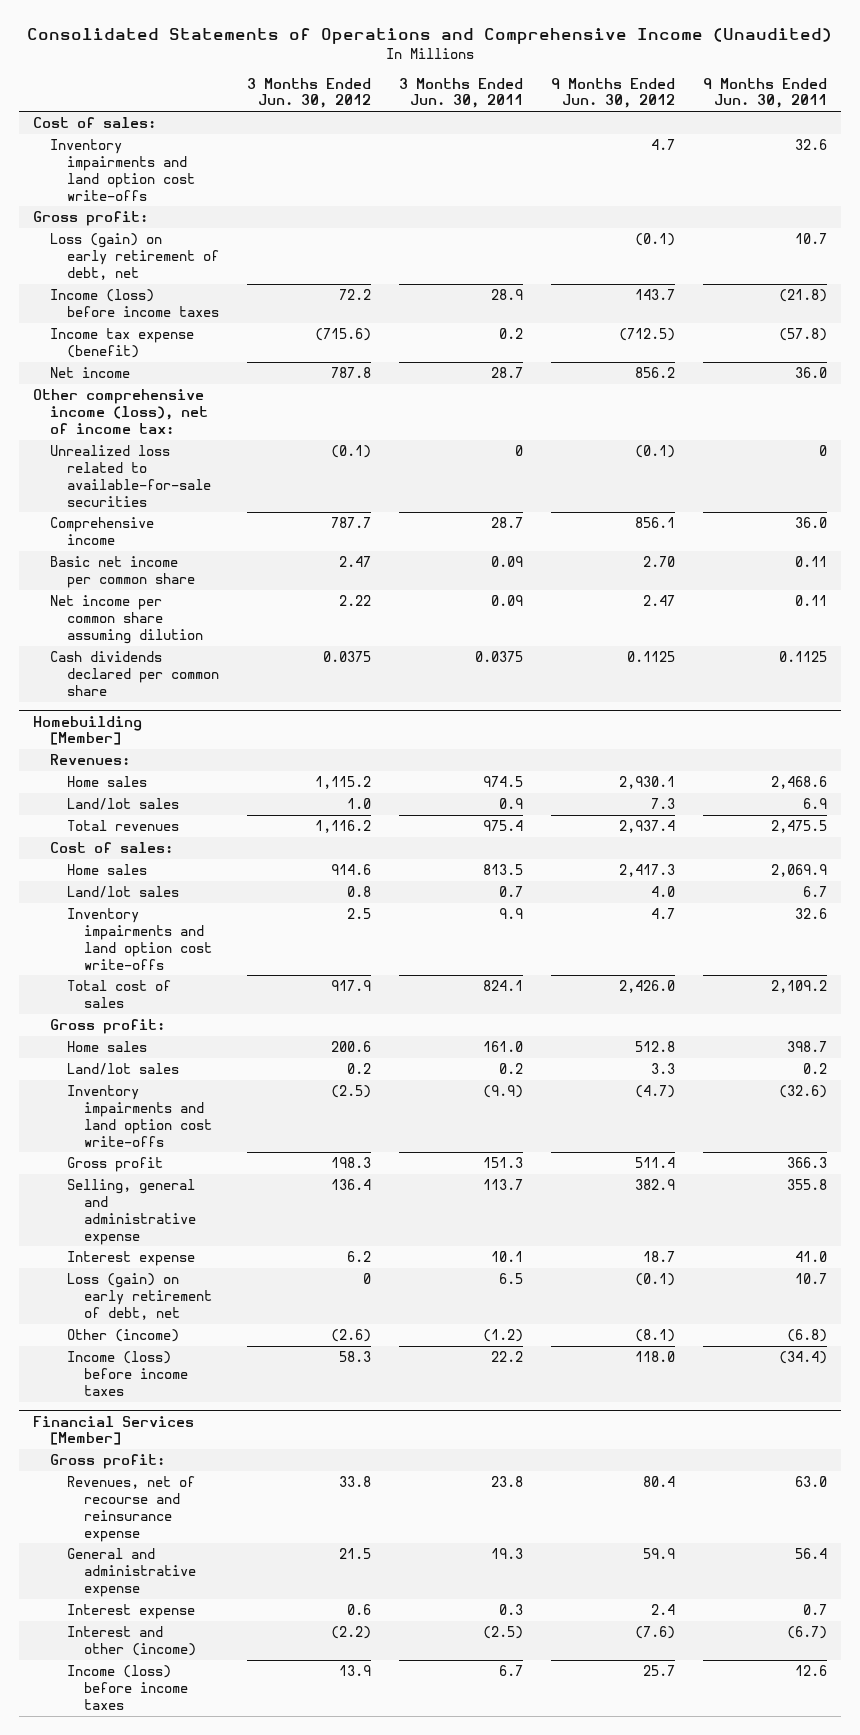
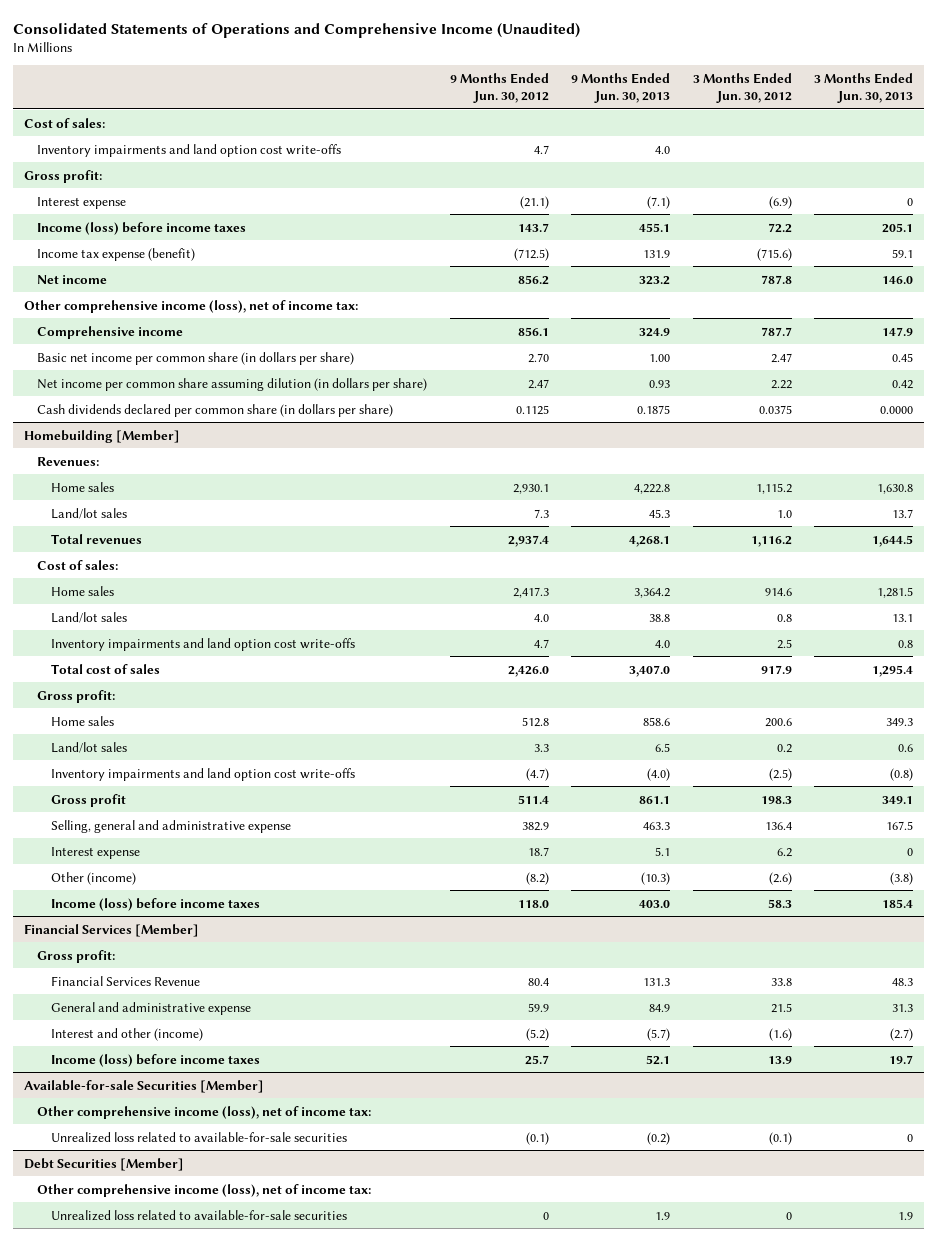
[398,77,523,109] 3 Months Ended Jun. 30, 2011 -> none
[702,77,827,109] 9 Months Ended Jun. 30, 2011 -> none
none -> [571,72,671,104] 9 Months Ended Jun. 30, 2013
none -> [814,72,914,104] 3 Months Ended Jun. 30, 2013
[50,233,220,280] Loss (gain) on early retirement of debt, net -> none
none -> [37,196,127,209] Interest expense
[50,445,212,507] Unrealized loss related to available-for-sale securities -> none
[50,556,196,588] Basic net income per common share -> [37,351,355,365] Basic net income per common share (in dollars per share)
[50,595,204,644] Net income per common share assuming dilution -> [37,377,428,391] Net income per common share assuming dilution (in dollars per share)
[50,651,220,696] Cash dividends declared per common share -> [37,403,394,417] Cash dividends declared per common share (in dollars per share)
[67,1273,213,1320] Loss (gain) on early retirement of debt, net -> none
[634,1329,675,1343] (8.1) -> [525,871,549,885] (8.2)
[67,1476,196,1542] Revenues, net of recourse and reinsurance expense -> [50,975,200,986] Financial Services Revenue
[67,1604,196,1620] Interest expense -> none
[331,1626,372,1640] (2.2) -> [768,1027,792,1041] (1.6)
[634,1626,675,1640] (7.6) -> [525,1027,549,1041] (5.2)
none -> [24,1079,265,1093] Available-for-sale Securities [Member]
none -> [37,1105,372,1119] Other comprehensive income (loss), net of income tax:
none -> [50,1131,347,1143] Unrealized loss related to available-for-sale securities
none -> [24,1157,185,1171] Debt Securities [Member]
none -> [37,1183,372,1197] Other comprehensive income (loss), net of income tax:
none -> [50,1209,347,1221] Unrealized loss related to available-for-sale securities

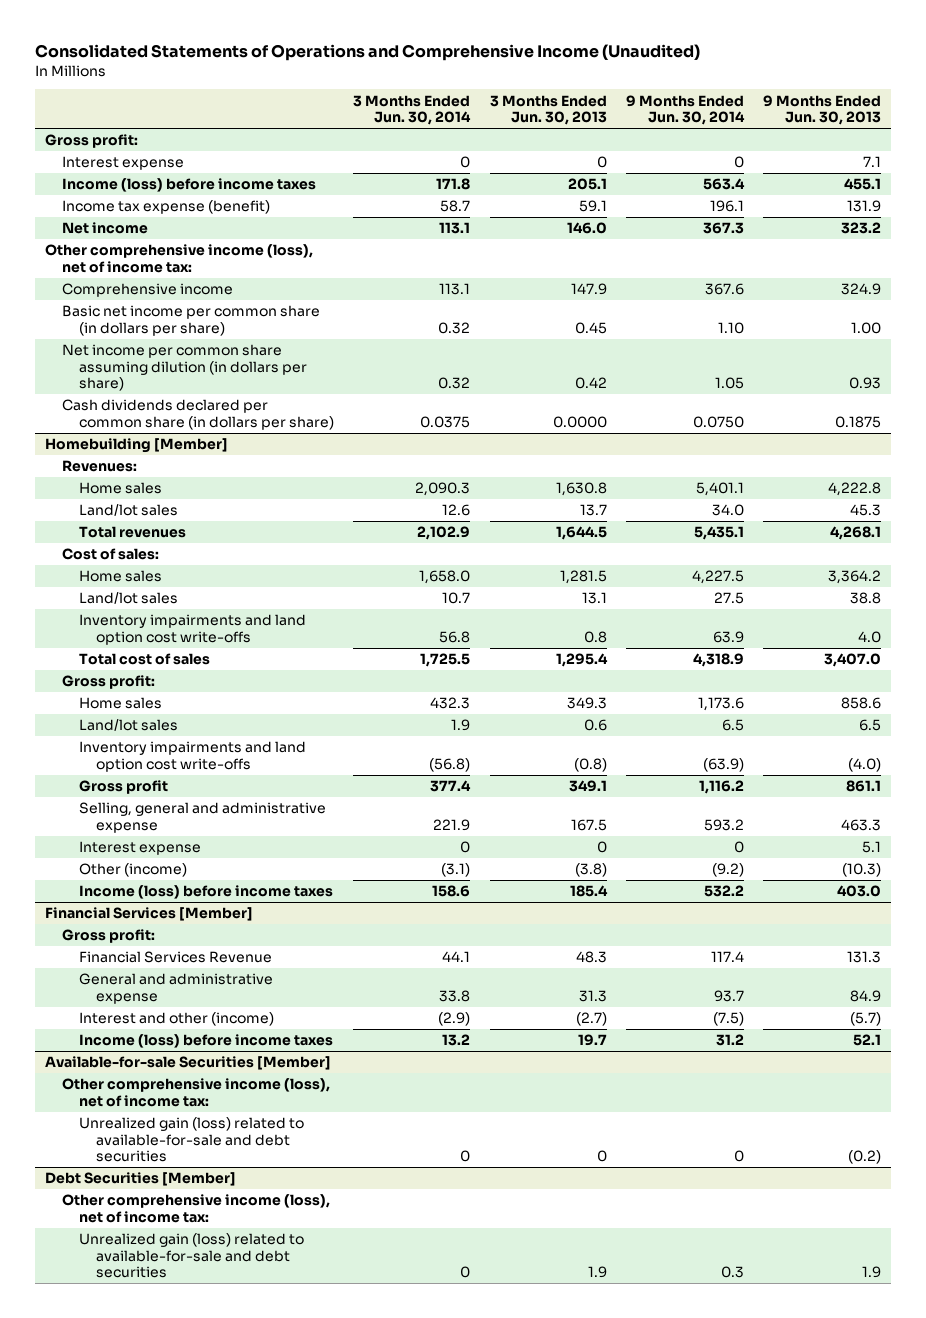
[449,72,549,104] 9 Months Ended Jun. 30, 2012 -> none
[692,72,792,104] 3 Months Ended Jun. 30, 2012 -> none
none -> [353,94,472,126] 3 Months Ended Jun. 30, 2014
none -> [625,94,745,126] 9 Months Ended Jun. 30, 2014
[24,117,106,128] Cost of sales: -> none
[37,143,342,157] Inventory impairments and land option cost write-offs -> none
[647,195,671,209] (7.1) -> [863,156,882,168] 7.1
[50,1131,347,1143] Unrealized loss related to available-for-sale securities -> [79,1117,305,1163] Unrealized gain (loss) related to available-for-sale and debt securities
[50,1209,347,1221] Unrealized loss related to available-for-sale securities -> [79,1233,305,1279] Unrealized gain (loss) related to available-for-sale and debt securities

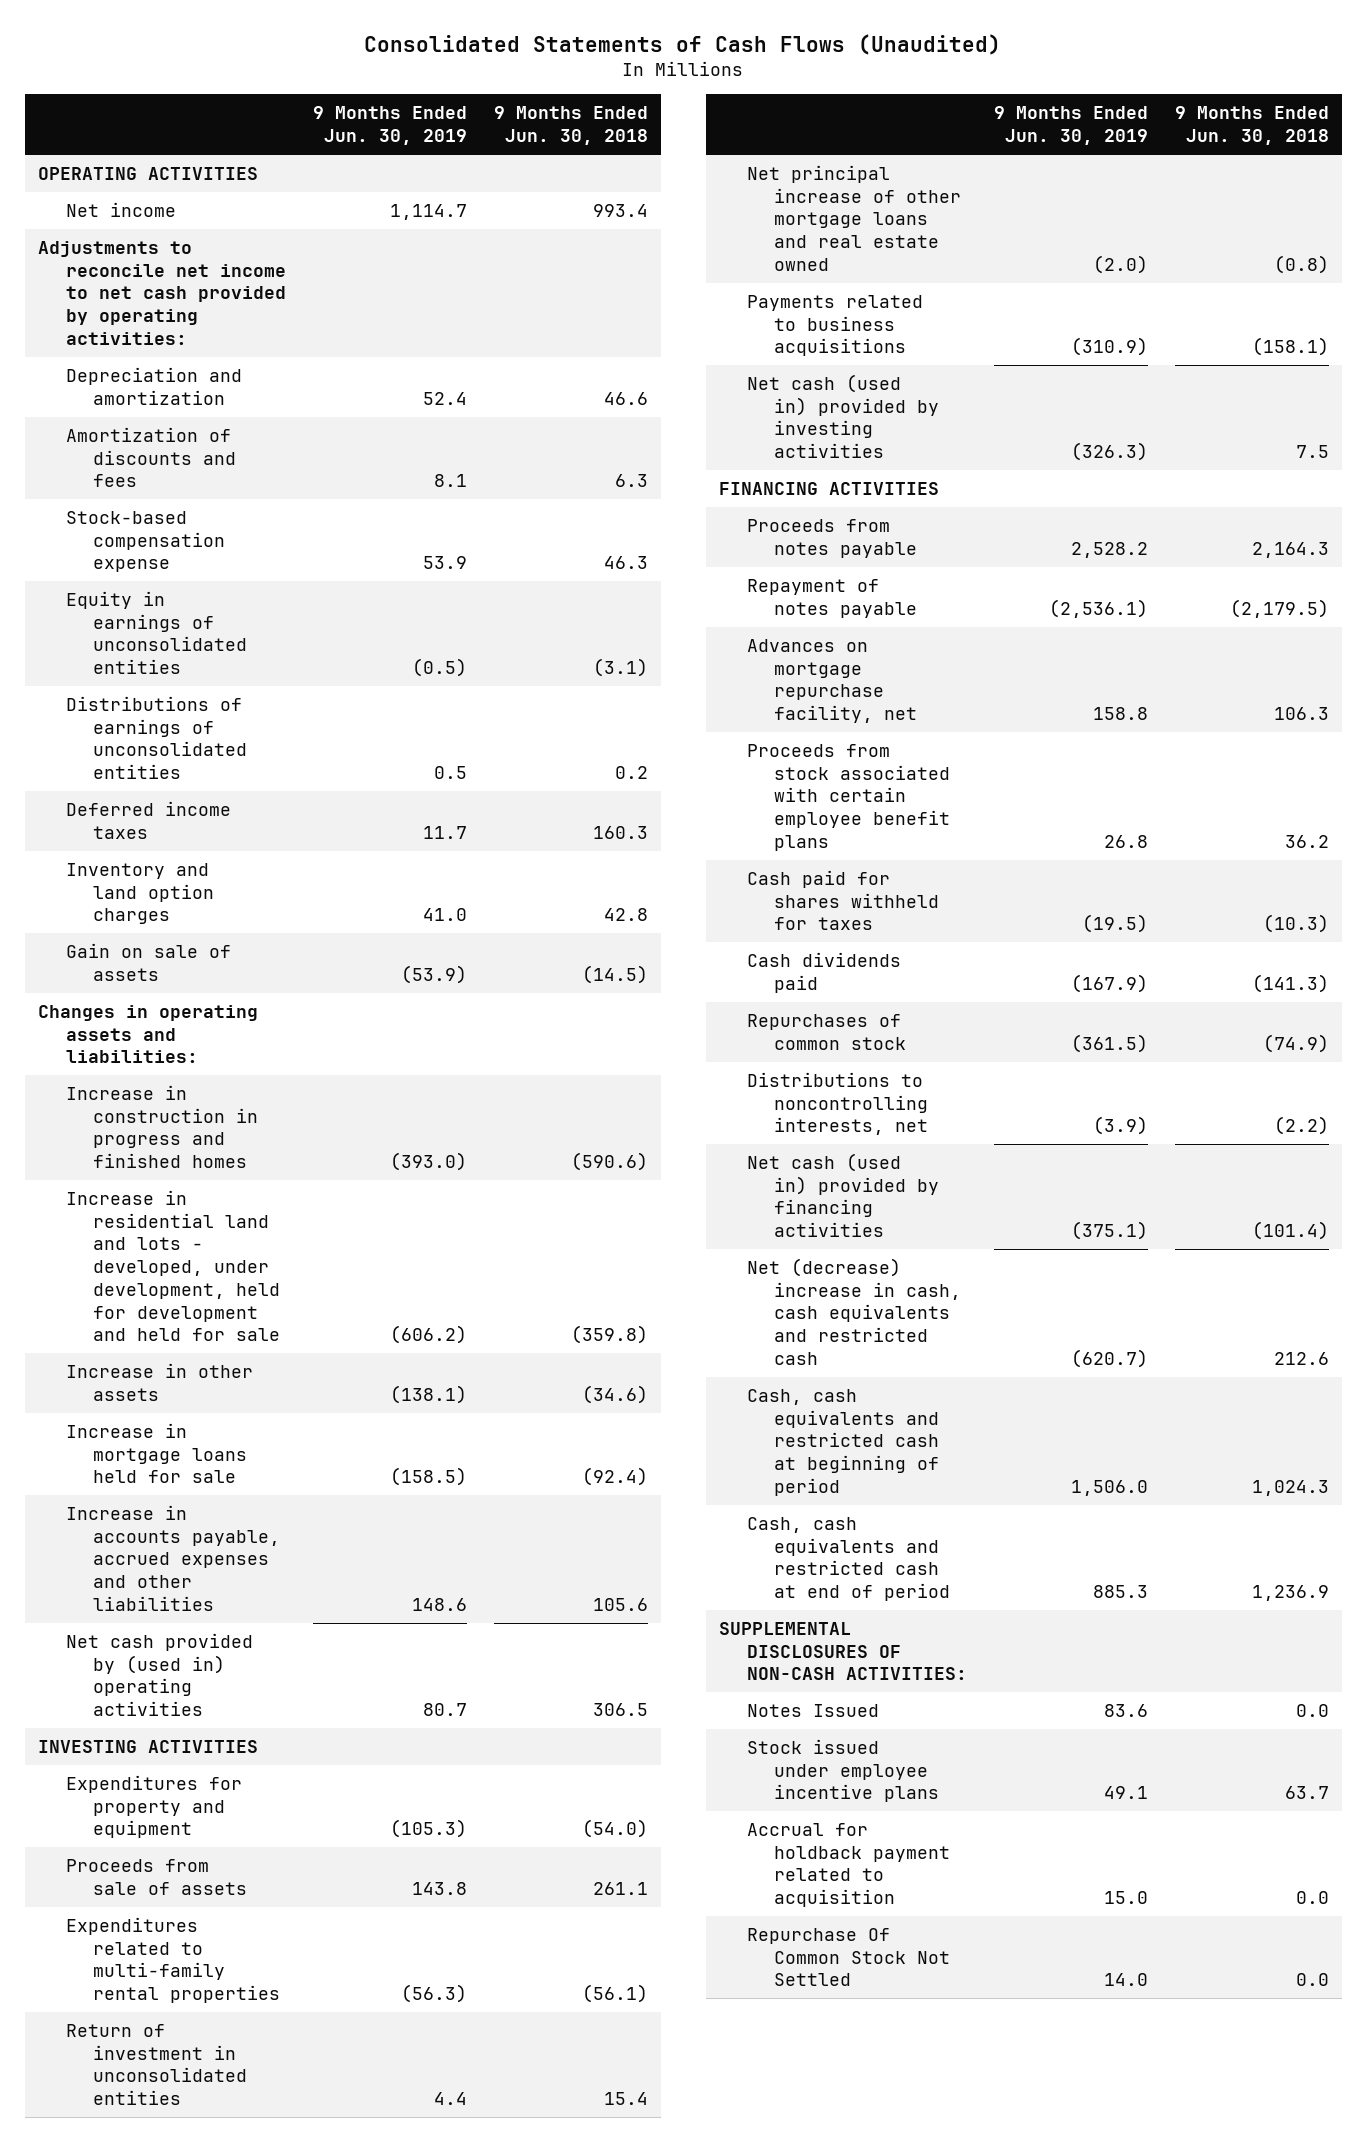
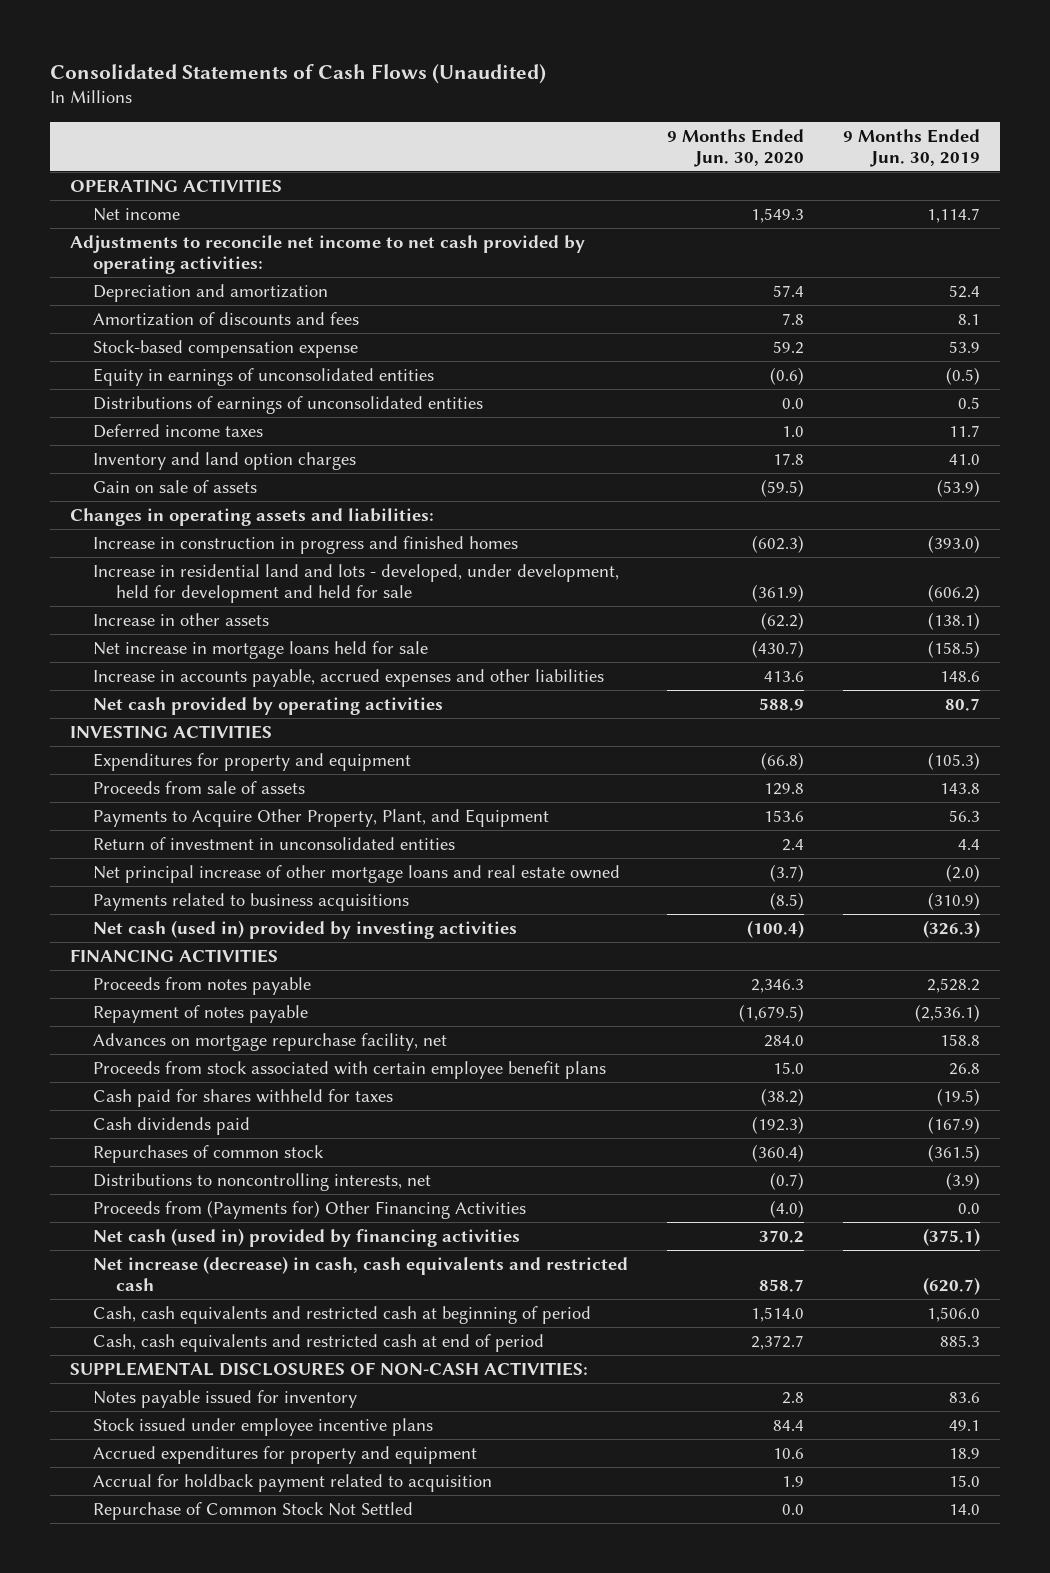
[493,106,648,146] 9 Months Ended Jun. 30, 2018 -> none
none -> [667,128,805,167] 9 Months Ended Jun. 30, 2020
[65,1422,248,1484] Increase in mortgage loans held for sale -> [92,640,428,659] Net increase in mortgage loans held for sale
[65,1632,253,1717] Net cash provided by (used in) operating activities -> [92,696,443,715] Net cash provided by operating activities
[65,1916,281,2004] Expenditures related to multi-family rental properties -> none
none -> [92,808,549,827] Payments to Acquire Other Property, Plant, and Equipment
none -> [92,1199,526,1219] Proceeds from (Payments for) Other Financing Activities
[746,1257,962,1365] Net (decrease) increase in cash, cash equivalents and restricted cash -> [92,1255,628,1292] Net increase (decrease) in cash, cash equivalents and restricted cash
[746,1703,879,1717] Notes Issued -> [92,1389,357,1408] Notes payable issued for inventory
none -> [92,1445,477,1464] Accrued expenditures for property and equipment
[746,1927,951,1987] Repurchase Of Common Stock Not Settled -> [92,1501,413,1520] Repurchase of Common Stock Not Settled

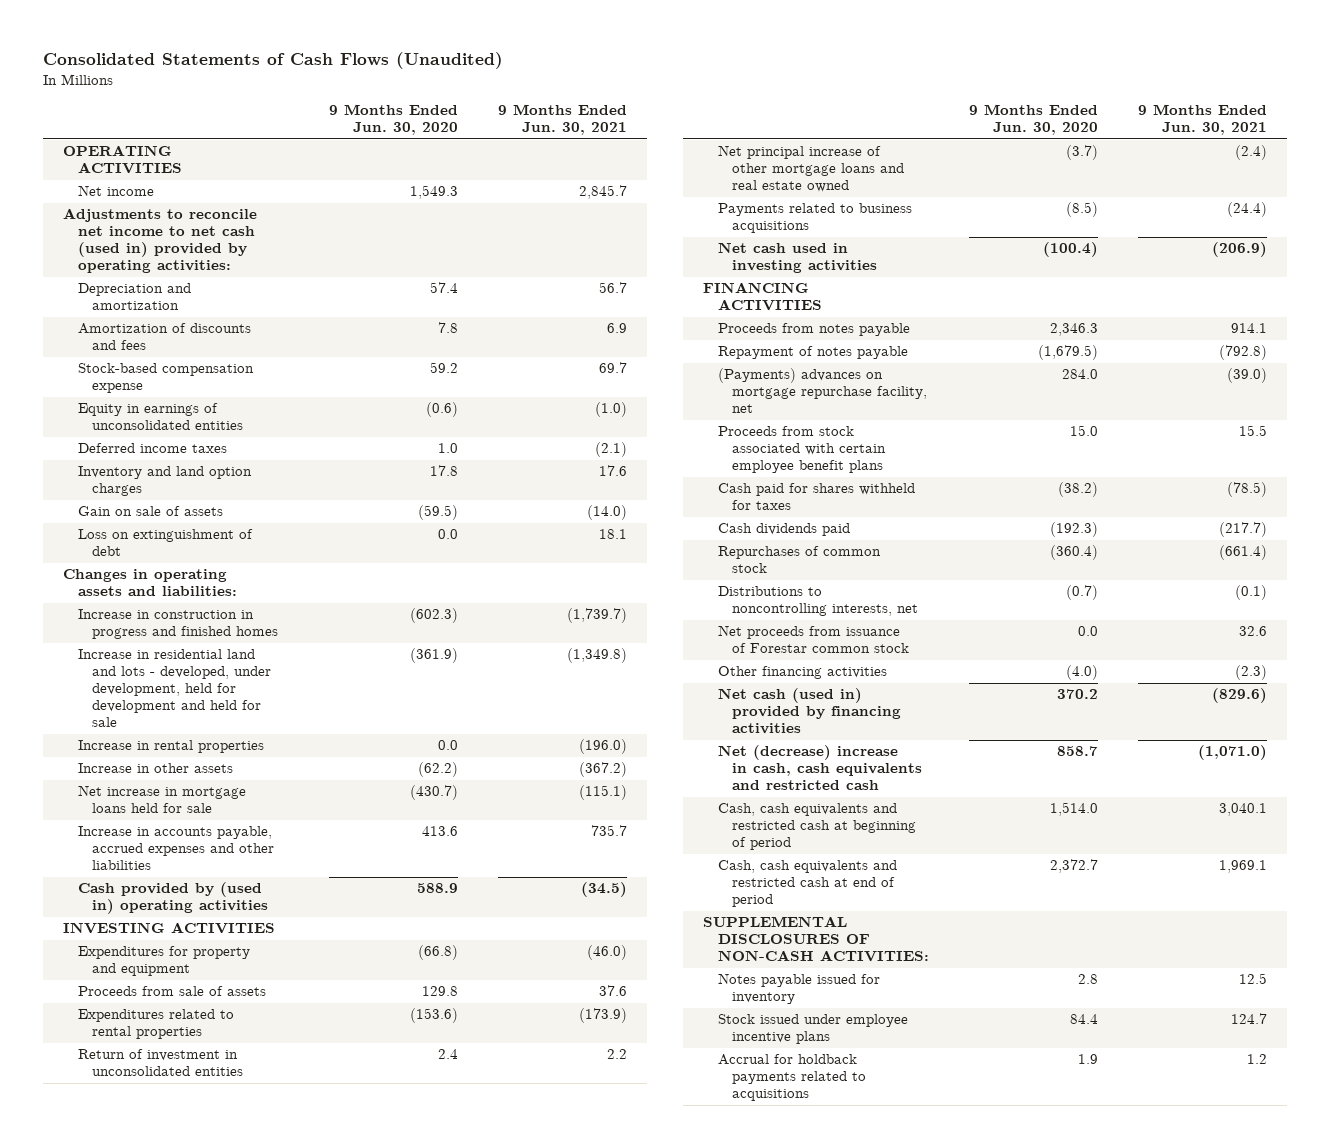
[843,128,981,167] 9 Months Ended Jun. 30, 2019 -> none
none -> [498,104,628,136] 9 Months Ended Jun. 30, 2021
[69,234,585,275] Adjustments to reconcile net income to net cash provided by operating activities: -> [63,208,258,274] Adjustments to reconcile net income to net cash (used in) provided by operating activities:
[92,395,483,414] Distributions of earnings of unconsolidated entities -> none
none -> [77,529,253,557] Loss on extinguishment of debt
none -> [77,740,264,754] Increase in rental properties
[92,696,443,715] Net cash provided by operating activities -> [77,882,269,915] Cash provided by (used in) operating activities
[92,808,549,827] Payments to Acquire Other Property, Plant, and Equipment -> none
none -> [77,1009,234,1040] Expenditures related to rental properties
[92,919,517,939] Net cash (used in) provided by investing activities -> [717,242,878,274] Net cash used in investing activities
[92,1032,447,1051] Advances on mortgage repurchase facility, net -> [717,368,928,414] (Payments) advances on mortgage repurchase facility, net
none -> [717,625,910,654] Net proceeds from issuance of Forestar common stock
[92,1199,526,1219] Proceeds from (Payments for) Other Financing Activities -> [717,666,887,680] Other financing activities
[92,1255,628,1292] Net increase (decrease) in cash, cash equivalents and restricted cash -> [717,745,923,791] Net (decrease) increase in cash, cash equivalents and restricted cash
[92,1445,477,1464] Accrued expenditures for property and equipment -> none
[92,1501,413,1520] Repurchase of Common Stock Not Settled -> none
[92,1473,492,1492] Accrual for holdback payment related to acquisition -> [717,1054,867,1102] Accrual for holdback payments related to acquisitions

